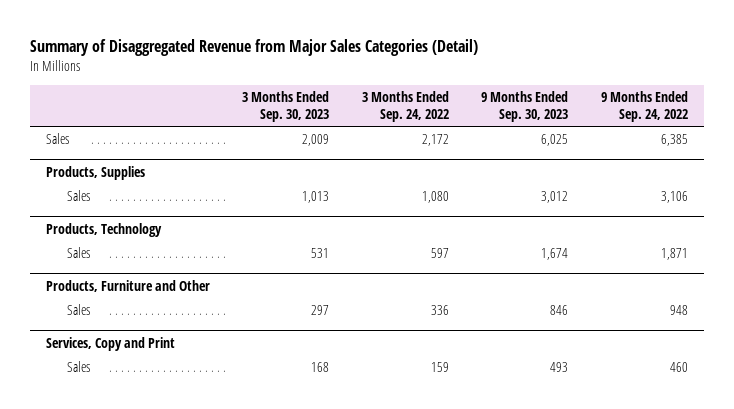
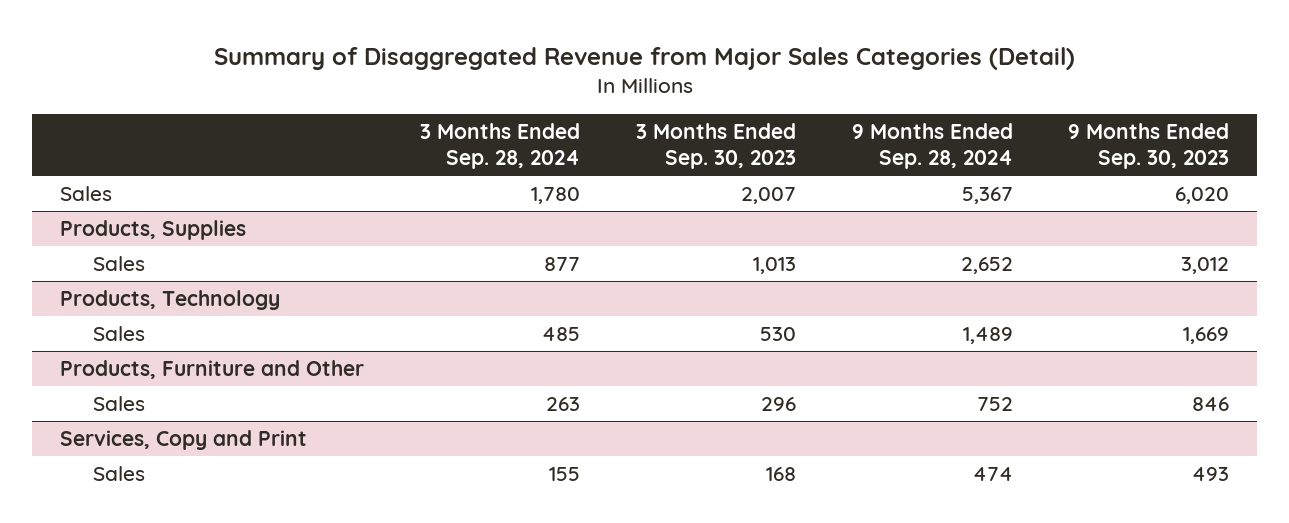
[361,90,449,123] 3 Months Ended Sep. 24, 2022 -> none
[600,90,688,123] 9 Months Ended Sep. 24, 2022 -> none
none -> [419,122,580,170] 3 Months Ended Sep. 28, 2024
none -> [851,122,1013,170] 9 Months Ended Sep. 28, 2024
[302,134,330,147] 2,009 -> [740,186,796,204] 2,007
[541,134,569,147] 6,025 -> [1175,186,1230,204] 6,020
[311,248,330,259] 531 -> [759,326,796,341] 530
[541,248,569,261] 1,674 -> [1183,326,1230,344] 1,669
[311,305,330,316] 297 -> [760,396,796,411] 296

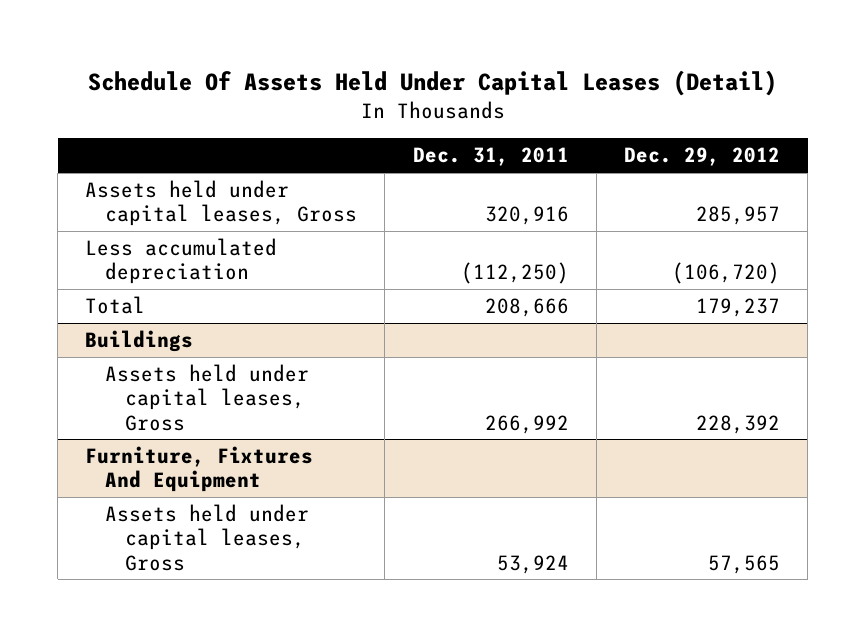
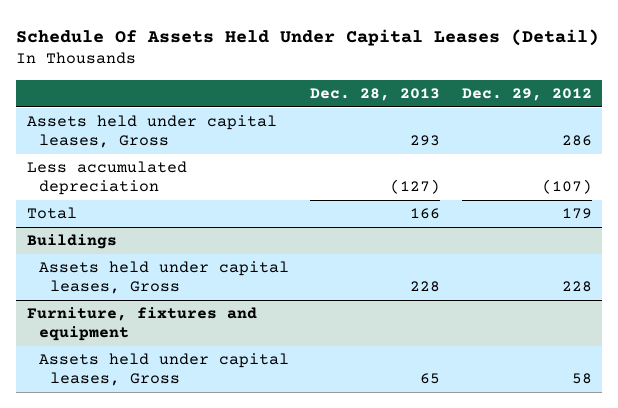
[412,147,569,167] Dec. 31, 2011 -> none
none -> [310,88,441,102] Dec. 28, 2013
[695,206,780,226] 285,957 -> [561,135,592,147] 286
[671,262,780,285] (106,720) -> [541,179,592,195] (107)
[695,298,780,318] 179,237 -> [561,208,592,220] 179
[695,414,780,434] 228,392 -> [561,281,592,293] 228
[85,446,314,493] Furniture, Fixtures And Equipment -> [26,307,257,342] Furniture, fixtures and equipment
[707,554,780,574] 57,565 -> [571,373,592,385] 58

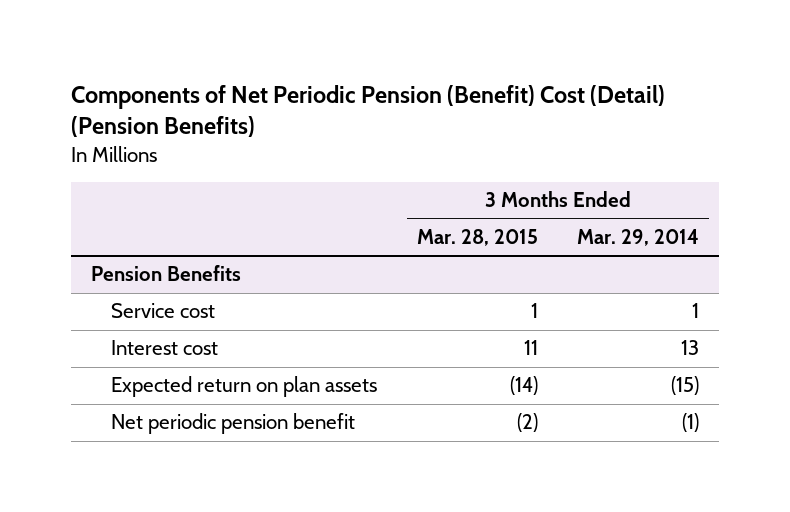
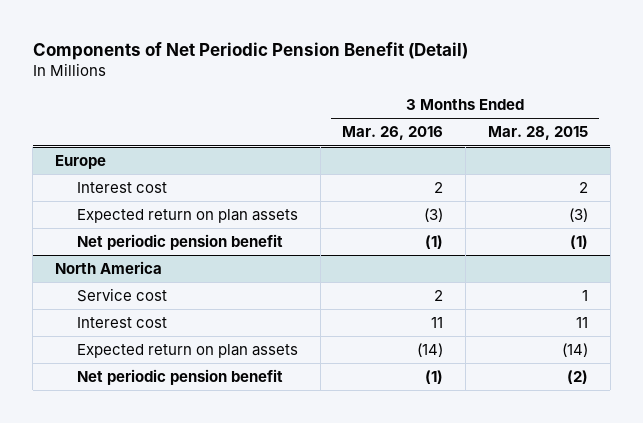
[71,84,666,138] Components of Net Periodic Pension (Benefit) Cost (Detail) (Pension Benefits) -> [32,42,468,61] Components of Net Periodic Pension Benefit (Detail)
[577,229,700,247] Mar. 29, 2014 -> none
none -> [342,126,444,141] Mar. 26, 2016
[90,265,241,282] Pension Benefits -> none
none -> [55,155,107,170] Europe
none -> [76,182,167,194] Interest cost
none -> [76,209,298,224] Expected return on plan assets
none -> [76,234,283,251] Net periodic pension benefit
none -> [55,261,163,275] North America

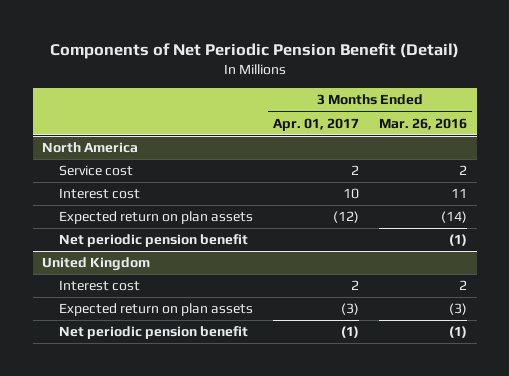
[487,126,588,141] Mar. 28, 2015 -> none
none -> [272,117,359,131] Apr. 01, 2017
[55,155,107,170] Europe -> none
[76,182,167,194] Interest cost -> none
[76,209,298,224] Expected return on plan assets -> none
[76,234,283,251] Net periodic pension benefit -> none
none -> [42,257,151,272] United Kingdom
none -> [59,280,141,292] Interest cost
none -> [59,303,254,317] Expected return on plan assets
none -> [59,326,249,340] Net periodic pension benefit

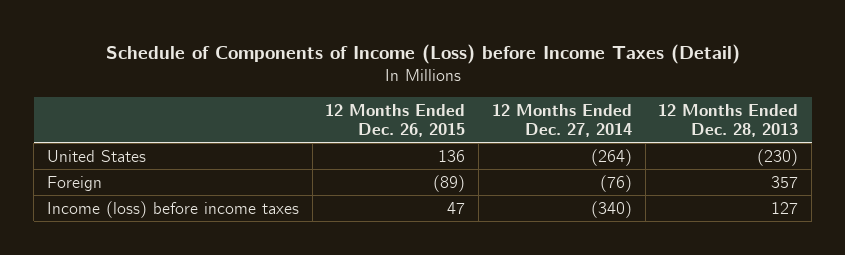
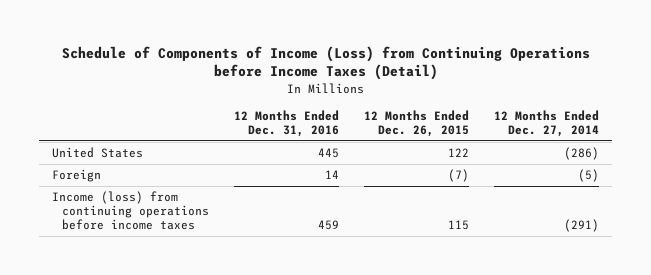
[105,43,740,64] Schedule of Components of Income (Loss) before Income Taxes (Detail) -> [61,45,590,81] Schedule of Components of Income (Loss) from Continuing Operations before Income Taxes (Detail)
[658,103,799,137] 12 Months Ended Dec. 28, 2013 -> none
none -> [233,109,339,137] 12 Months Ended Dec. 31, 2016
[438,149,466,162] 136 -> [448,148,470,158] 122
[590,148,632,166] (264) -> [564,147,600,161] (286)
[433,174,466,192] (89) -> [448,169,470,183] (7)
[599,174,632,192] (76) -> [578,169,600,183] (5)
[46,200,299,218] Income (loss) before income taxes -> [51,191,209,231] Income (loss) from continuing operations before income taxes
[447,201,466,214] 47 -> [448,220,470,231] 115
[590,200,632,218] (340) -> [564,219,600,233] (291)

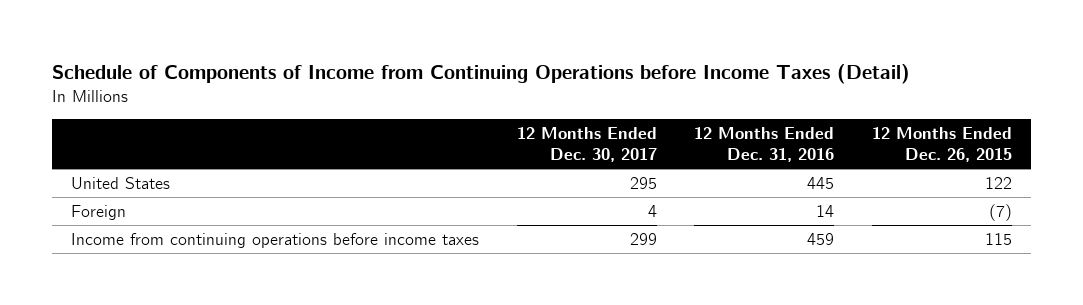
[61,45,590,81] Schedule of Components of Income (Loss) from Continuing Operations before Income Taxes (Detail) -> [52,63,911,84] Schedule of Components of Income from Continuing Operations before Income Taxes (Detail)
[494,109,600,137] 12 Months Ended Dec. 27, 2014 -> none
none -> [516,127,657,162] 12 Months Ended Dec. 30, 2017
[51,191,209,231] Income (loss) from continuing operations before income taxes -> [70,233,479,249] Income from continuing operations before income taxes

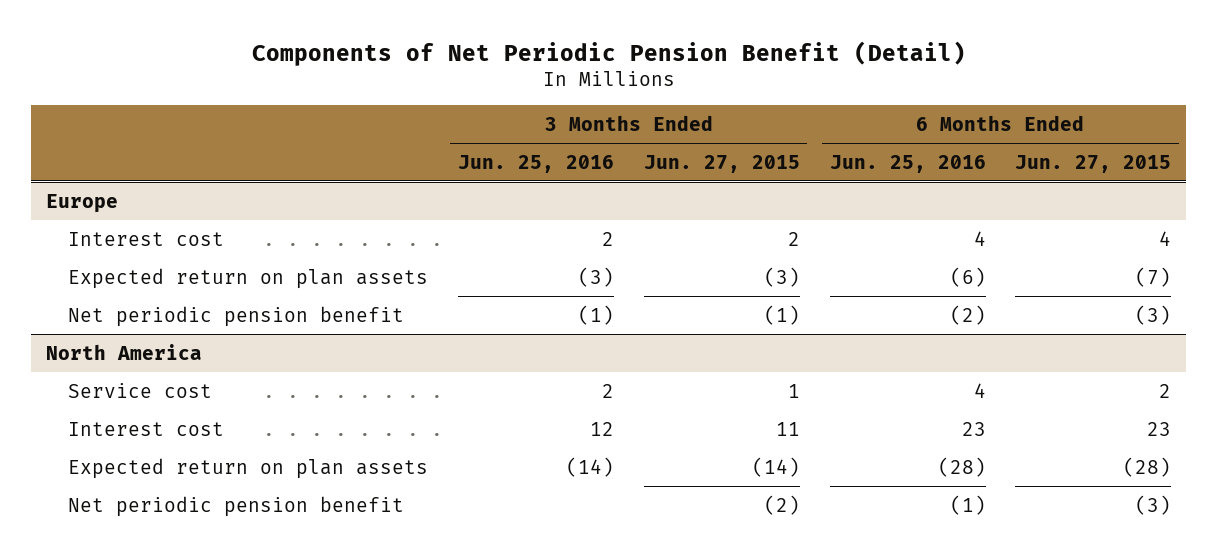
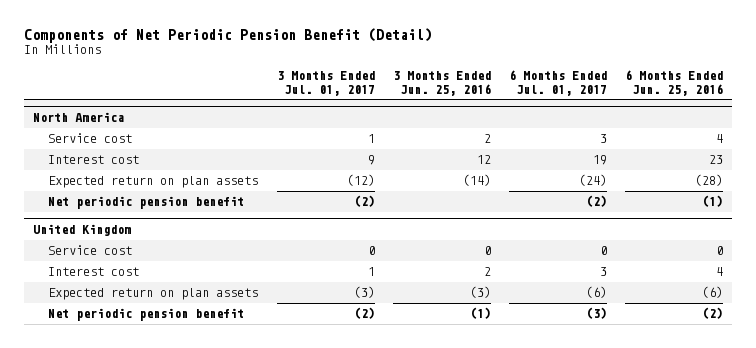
[643,154,800,173] Jun. 27, 2015 -> none
[1015,154,1172,173] Jun. 27, 2015 -> none
none -> [276,71,375,96] 3 Months Ended Jul. 01, 2017
none -> [508,70,607,96] 6 Months Ended Jul. 01, 2017
[46,193,119,213] Europe -> none
[68,231,225,246] Interest cost -> none
[68,267,429,289] Expected return on plan assets -> none
[68,305,405,327] Net periodic pension benefit -> none
none -> [32,224,131,237] United Kingdom
none -> [48,245,133,256] Service cost
none -> [48,267,140,277] Interest cost
none -> [48,288,259,301] Expected return on plan assets
none -> [48,308,245,322] Net periodic pension benefit

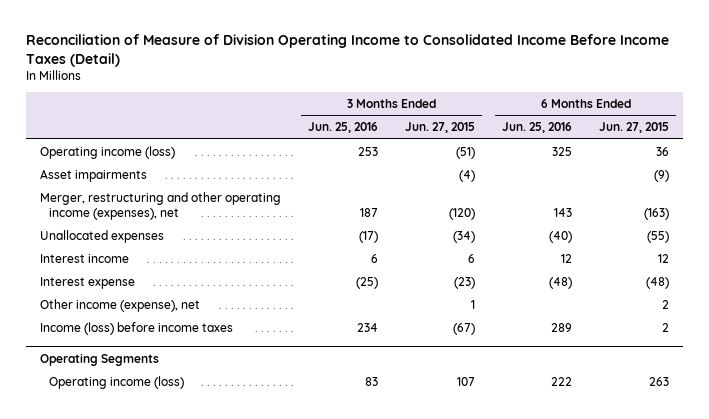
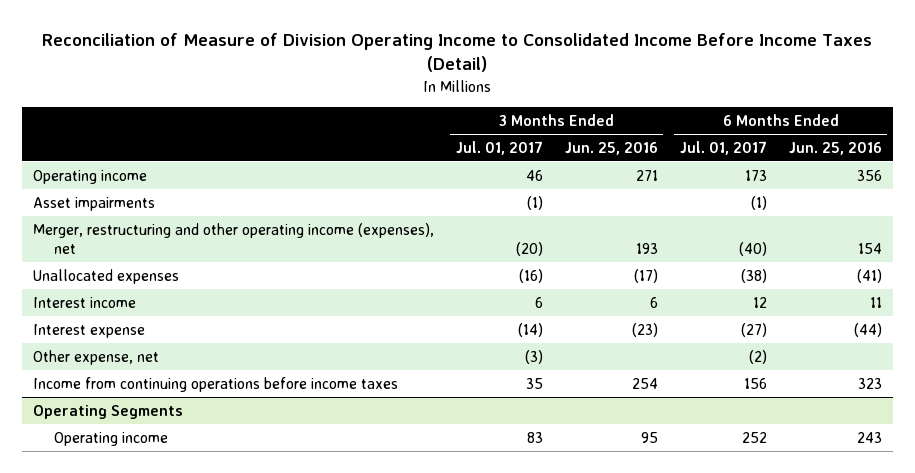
[405,122,476,134] Jun. 27, 2015 -> none
[599,122,670,134] Jun. 27, 2015 -> none
none -> [455,140,543,155] Jul. 01, 2017
none -> [679,140,767,155] Jul. 01, 2017
[39,145,175,159] Operating income (loss) -> [32,169,147,184] Operating income
[357,146,378,156] 253 -> [635,169,658,181] 271
[552,146,573,156] 325 -> [856,169,882,181] 356
[359,208,378,218] 187 -> [635,242,658,254] 193
[554,208,573,218] 143 -> [857,242,882,254] 154
[549,230,573,243] (40) -> [856,268,882,283] (41)
[561,253,573,263] 12 -> [869,296,882,308] 11
[355,276,378,289] (25) -> [631,322,658,337] (23)
[549,276,573,289] (48) -> [853,322,882,337] (44)
[39,298,200,312] Other income (expense), net -> [32,349,159,365] Other expense, net
[39,321,233,335] Income (loss) before income taxes -> [32,376,398,392] Income from continuing operations before income taxes
[356,322,378,332] 234 -> [631,377,658,389] 254
[551,322,573,332] 289 -> [857,377,882,389] 323
[49,375,185,389] Operating income (loss) -> [53,431,168,446] Operating income
[364,376,378,386] 83 -> [640,431,658,443] 95
[551,376,573,386] 222 -> [856,431,882,443] 243

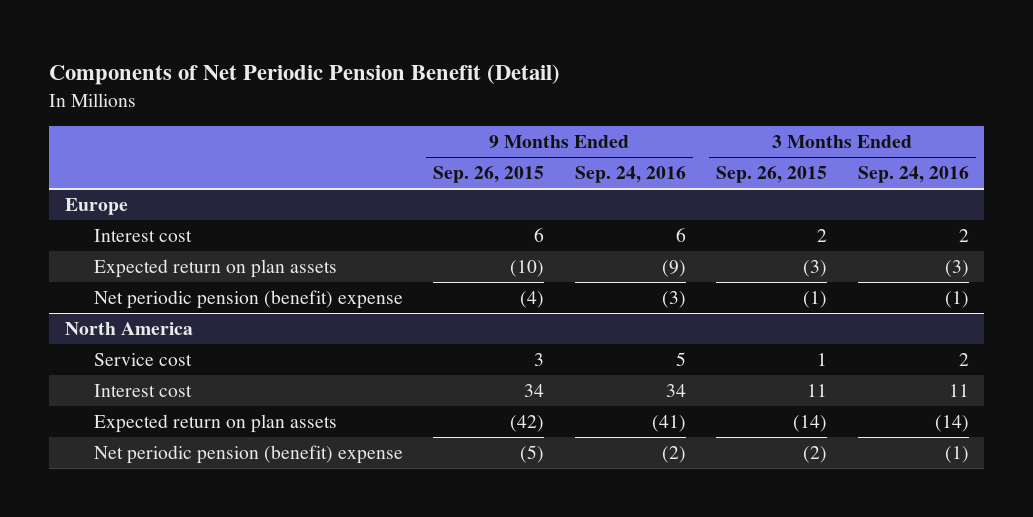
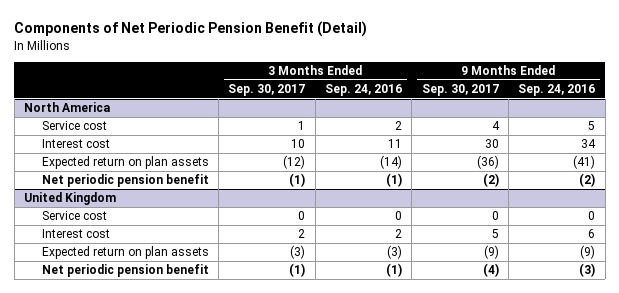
[433,166,545,184] Sep. 26, 2015 -> none
[716,166,828,184] Sep. 26, 2015 -> none
none -> [228,84,306,97] Sep. 30, 2017
none -> [421,84,499,97] Sep. 30, 2017
[64,197,128,215] Europe -> none
[93,228,192,242] Interest cost -> none
[93,258,337,278] Expected return on plan assets -> none
[93,289,403,309] Net periodic pension (benefit) expense -> none
[93,444,403,464] Net periodic pension (benefit) expense -> [41,174,209,188] Net periodic pension benefit
none -> [23,192,116,206] United Kingdom
none -> [41,211,107,221] Service cost
none -> [41,229,110,239] Interest cost
none -> [41,246,209,260] Expected return on plan assets
none -> [41,264,209,278] Net periodic pension benefit

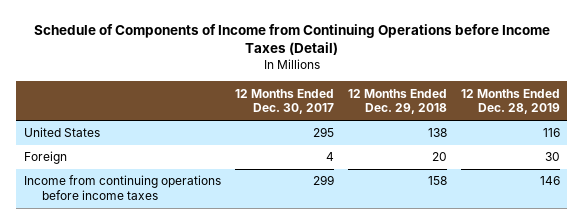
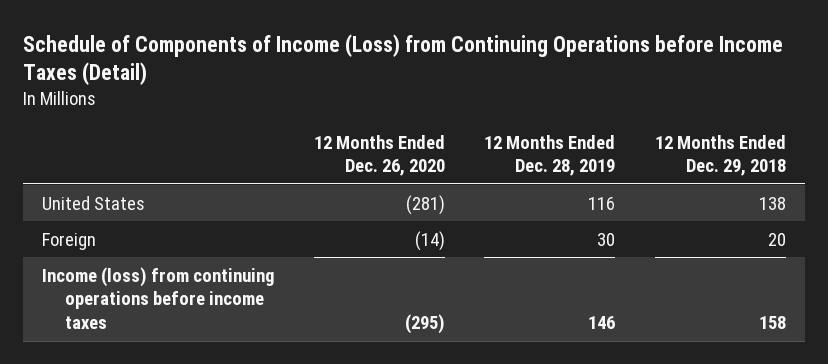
[33,23,550,56] Schedule of Components of Income from Continuing Operations before Income Taxes (Detail) -> [22,33,783,86] Schedule of Components of Income (Loss) from Continuing Operations before Income Taxes (Detail)
[234,88,334,115] 12 Months Ended Dec. 30, 2017 -> none
none -> [314,134,446,177] 12 Months Ended Dec. 26, 2020
[23,175,221,201] Income from continuing operations before income taxes -> [42,266,276,330] Income (loss) from continuing operations before income taxes

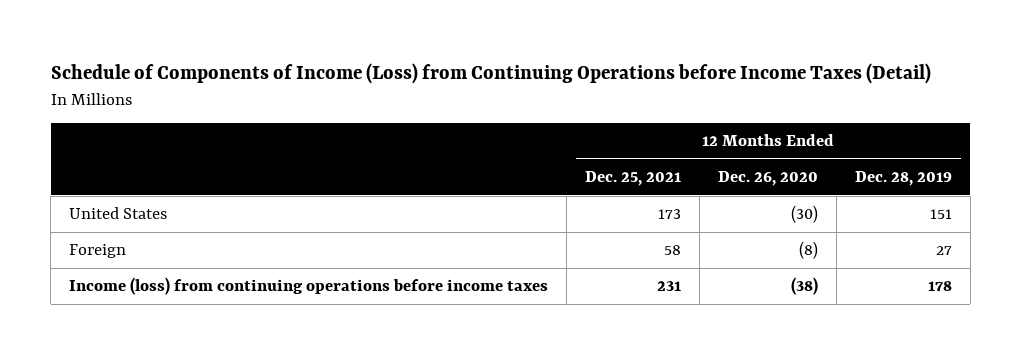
[654,134,786,177] 12 Months Ended Dec. 29, 2018 -> none
none -> [585,171,682,187] Dec. 25, 2021
[406,194,446,215] (281) -> [790,205,818,224] (30)
[588,196,616,210] 116 -> [929,209,952,220] 151
[415,230,446,251] (14) -> [798,241,818,260] (8)
[597,232,616,246] 30 -> [935,246,952,256] 27
[405,314,446,335] (295) -> [790,277,818,296] (38)
[588,316,616,330] 146 -> [927,281,952,292] 178

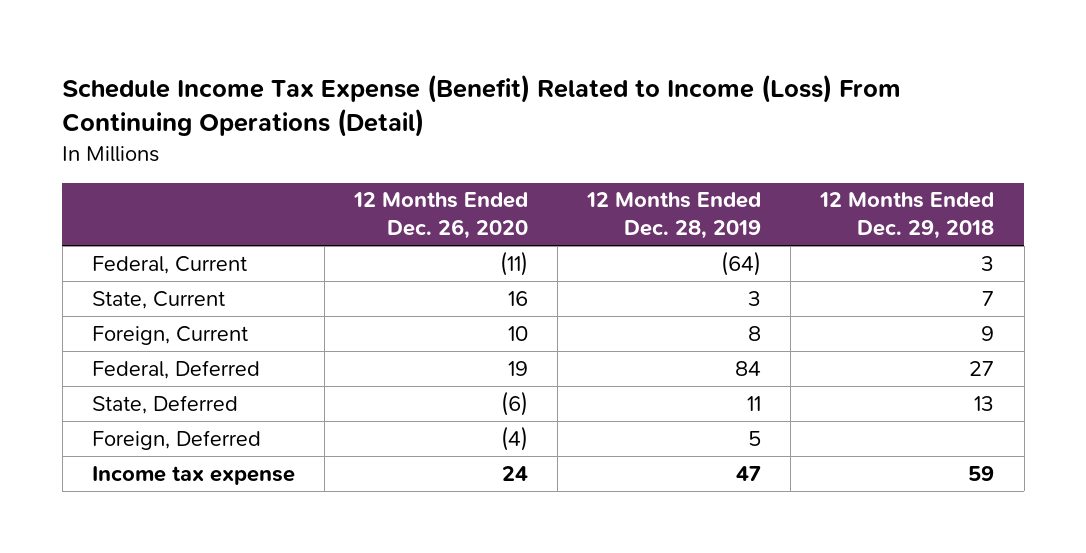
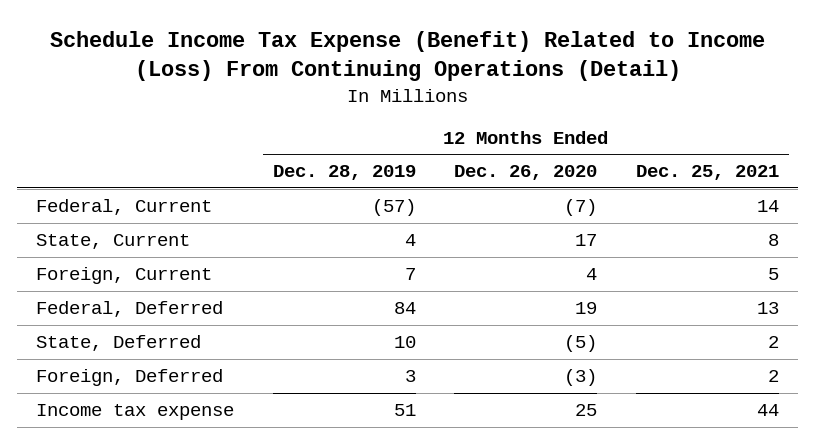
[819,192,995,240] 12 Months Ended Dec. 29, 2018 -> none
none -> [636,165,780,181] Dec. 25, 2021
[500,250,529,276] (11) -> [564,199,598,217] (7)
[721,250,762,276] (64) -> [371,199,416,217] (57)
[508,290,529,306] 16 -> [575,234,598,247] 17
[748,290,762,306] 3 -> [404,234,416,247] 4
[508,325,529,341] 10 -> [586,268,598,281] 4
[748,325,762,341] 8 -> [404,268,416,281] 7
[501,390,529,416] (6) -> [564,335,598,353] (5)
[747,395,762,411] 11 -> [393,336,416,349] 10
[501,425,529,451] (4) -> [564,369,598,387] (3)
[748,430,762,446] 5 -> [404,370,416,383] 3
[502,465,529,481] 24 -> [575,404,598,417] 25
[736,465,762,481] 47 -> [393,404,416,417] 51

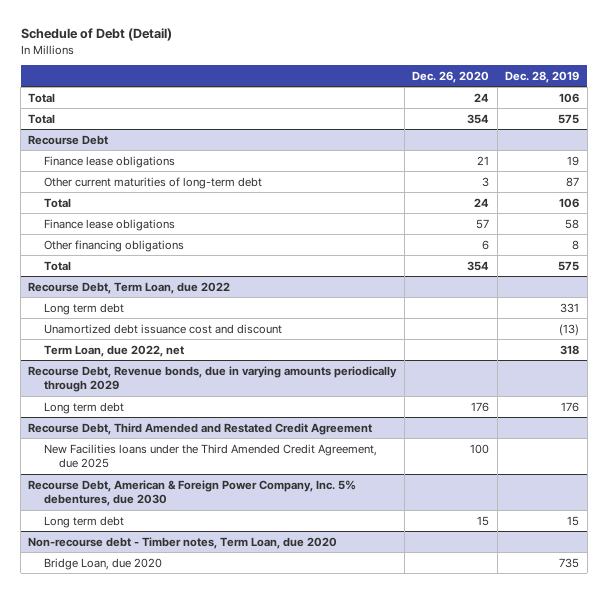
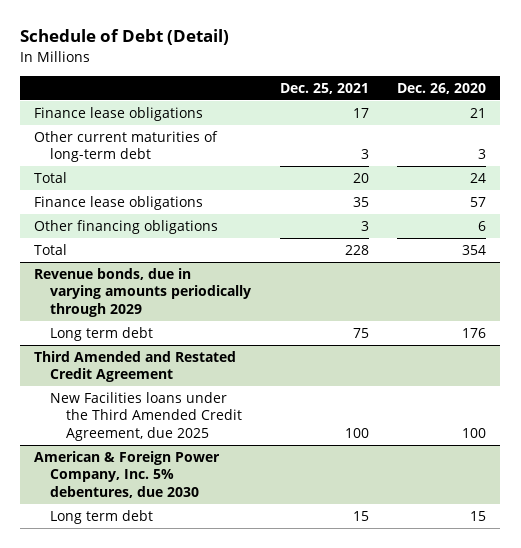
[505,70,580,83] Dec. 28, 2019 -> none
none -> [279,82,369,94] Dec. 25, 2021
[28,92,56,103] Total -> none
[28,113,56,124] Total -> none
[28,134,109,145] Recourse Debt -> none
[28,281,231,294] Recourse Debt, Term Loan, due 2022 -> none
[43,302,124,315] Long term debt -> none
[43,323,282,334] Unamortized debt issuance cost and discount -> none
[43,344,184,357] Term Loan, due 2022, net -> none
[28,365,398,393] Recourse Debt, Revenue bonds, due in varying amounts periodically through 2029 -> [34,268,252,317] Revenue bonds, due in varying amounts periodically through 2029
[28,422,373,435] Recourse Debt, Third Amended and Restated Credit Agreement -> [34,351,237,383] Third Amended and Restated Credit Agreement
[28,479,357,507] Recourse Debt, American & Foreign Power Company, Inc. 5% debentures, due 2030 -> [34,451,221,498] American & Foreign Power Company, Inc. 5% debentures, due 2030
[28,536,338,549] Non-recourse debt - Timber notes, Term Loan, due 2020 -> none
[43,557,162,570] Bridge Loan, due 2020 -> none

